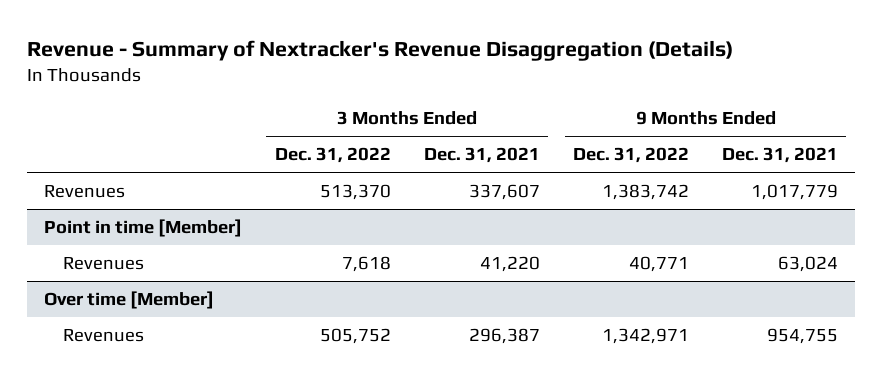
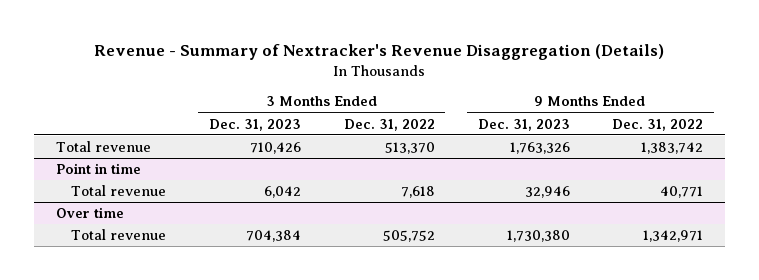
[423,147,540,164] Dec. 31, 2021 -> none
[722,147,839,164] Dec. 31, 2021 -> none
none -> [209,118,302,131] Dec. 31, 2023
none -> [477,118,570,131] Dec. 31, 2023
[43,185,125,199] Revenues -> [55,141,151,153] Total revenue
[43,219,242,238] Point in time [Member] -> [55,163,141,175] Point in time
[63,257,145,271] Revenues -> [71,185,167,197] Total revenue
[43,291,214,310] Over time [Member] -> [55,207,124,219] Over time
[63,329,145,343] Revenues -> [71,229,167,241] Total revenue

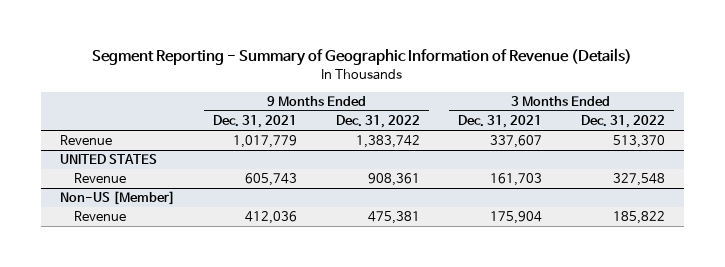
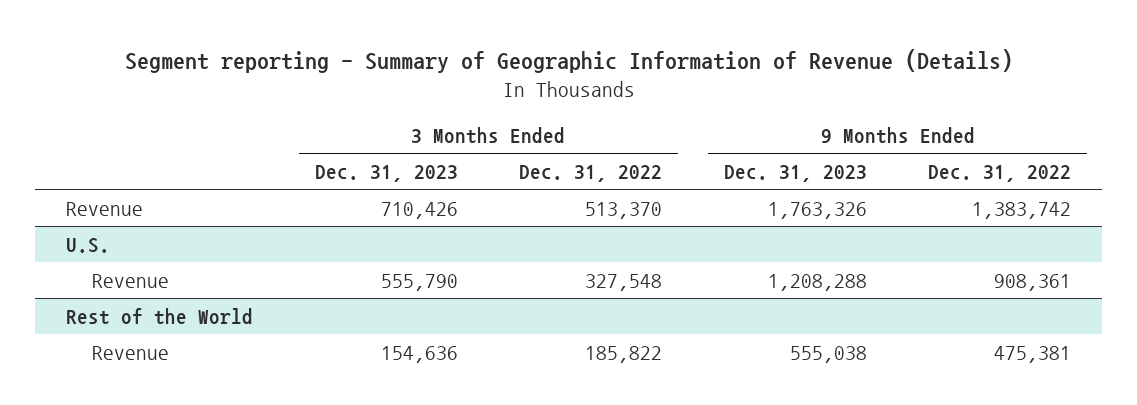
[92,48,633,67] Segment Reporting - Summary of Geographic Information of Revenue (Details) -> [124,48,1013,73] Segment reporting - Summary of Geographic Information of Revenue (Details)
[213,115,298,129] Dec. 31, 2021 -> none
[458,115,543,129] Dec. 31, 2021 -> none
none -> [314,164,458,182] Dec. 31, 2023
none -> [723,164,867,182] Dec. 31, 2023
[60,154,158,165] UNITED STATES -> [65,237,110,253] U.S.
[60,191,176,206] Non-US [Member] -> [65,307,253,325] Rest of the World

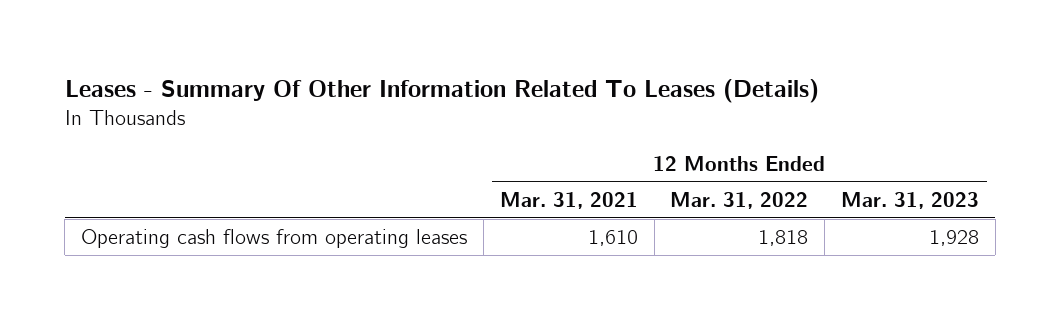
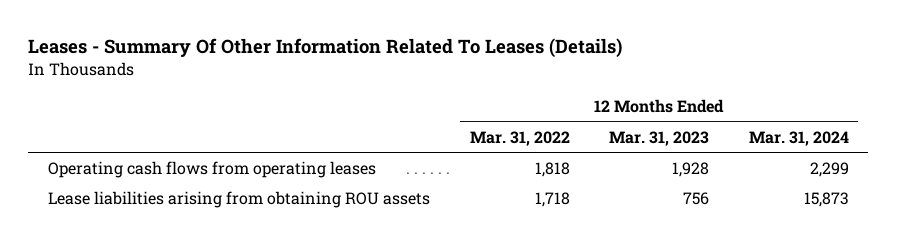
[499,192,638,210] Mar. 31, 2021 -> none
none -> [748,130,849,146] Mar. 31, 2024
none -> [48,191,431,209] Lease liabilities arising from obtaining ROU assets

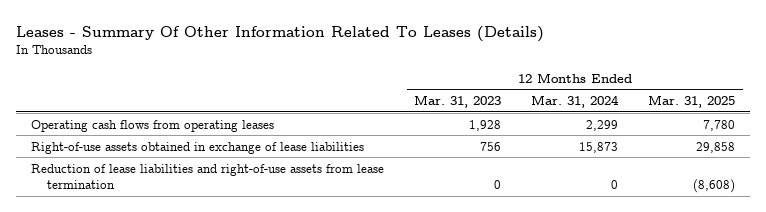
[469,130,570,146] Mar. 31, 2022 -> none
none -> [648,95,736,109] Mar. 31, 2025
[48,191,431,209] Lease liabilities arising from obtaining ROU assets -> [31,141,365,154] Right-of-use assets obtained in exchange of lease liabilities
none -> [31,163,385,190] Reduction of lease liabilities and right-of-use assets from lease termination

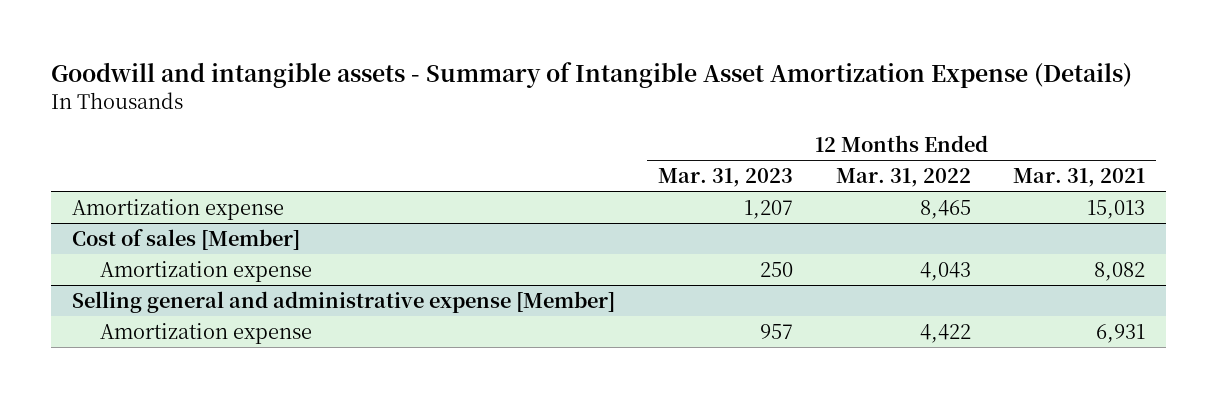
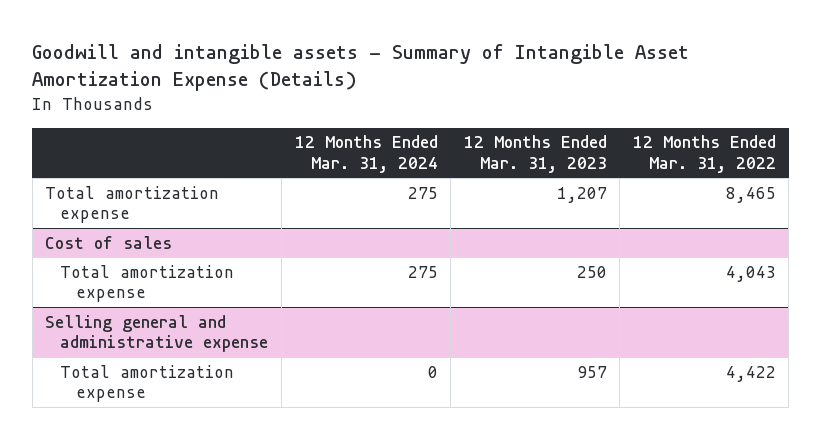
[1013,168,1146,188] Mar. 31, 2021 -> none
none -> [294,135,438,173] 12 Months Ended Mar. 31, 2024
[72,198,285,220] Amortization expense -> [45,185,220,224] Total amortization expense
[72,228,301,250] Cost of sales [Member] -> [45,235,173,249] Cost of sales
[100,260,313,282] Amortization expense -> [60,264,235,303] Total amortization expense
[72,290,616,313] Selling general and administrative expense [Member] -> [45,314,269,353] Selling general and administrative expense
[100,322,313,344] Amortization expense -> [60,364,235,403] Total amortization expense

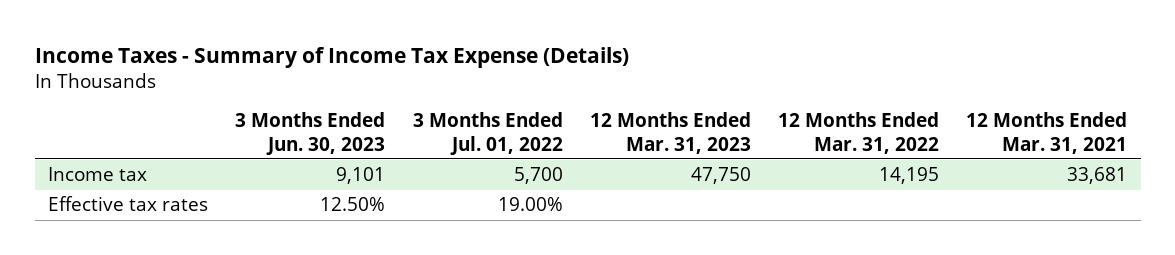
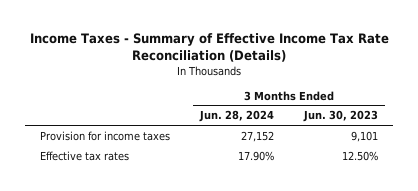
[34,46,629,68] Income Taxes - Summary of Income Tax Expense (Details) -> [30,32,390,62] Income Taxes - Summary of Effective Income Tax Rate Reconciliation (Details)
[412,112,563,155] 3 Months Ended Jul. 01, 2022 -> none
[589,112,751,154] 12 Months Ended Mar. 31, 2023 -> none
[777,112,939,154] 12 Months Ended Mar. 31, 2022 -> none
[966,112,1128,154] 12 Months Ended Mar. 31, 2021 -> none
none -> [199,110,275,123] Jun. 28, 2024
[48,167,148,182] Income tax -> [40,130,171,141] Provision for income taxes

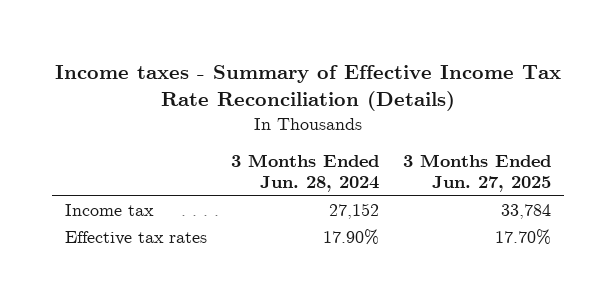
[30,32,390,62] Income Taxes - Summary of Effective Income Tax Rate Reconciliation (Details) -> [54,65,561,112] Income taxes - Summary of Effective Income Tax Rate Reconciliation (Details)
[302,110,378,123] Jun. 30, 2023 -> none
none -> [403,153,552,192] 3 Months Ended Jun. 27, 2025
[40,130,171,141] Provision for income taxes -> [64,203,154,216] Income tax

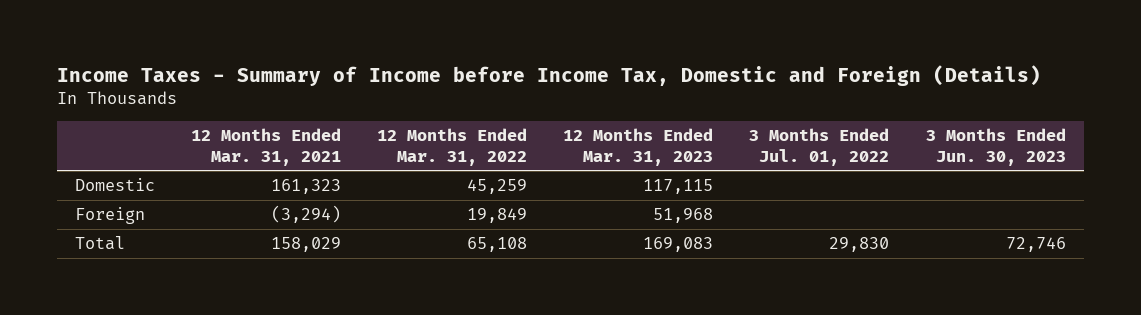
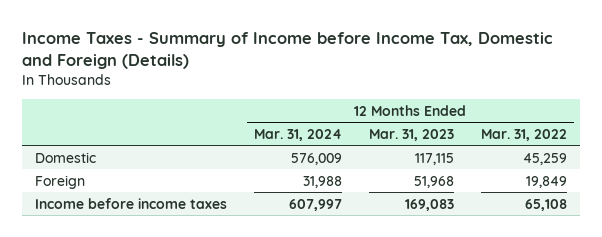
[191,127,342,166] 12 Months Ended Mar. 31, 2021 -> none
[749,127,890,166] 3 Months Ended Jul. 01, 2022 -> none
[925,127,1066,166] 3 Months Ended Jun. 30, 2023 -> none
none -> [254,128,343,141] Mar. 31, 2024
[74,236,125,251] Total -> [35,197,228,209] Income before income taxes

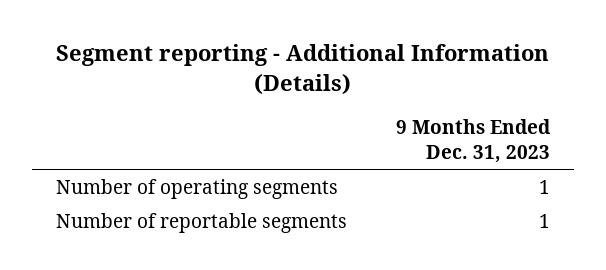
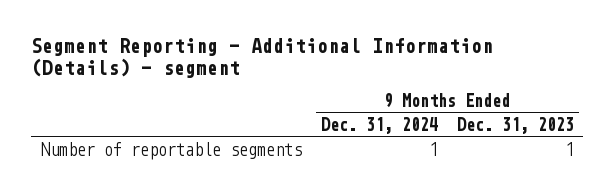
[55,44,549,96] Segment reporting - Additional Information (Details) -> [31,38,494,78] Segment Reporting - Additional Information (Details) - segment
none -> [320,116,438,134] Dec. 31, 2024
[56,179,339,200] Number of operating segments -> none

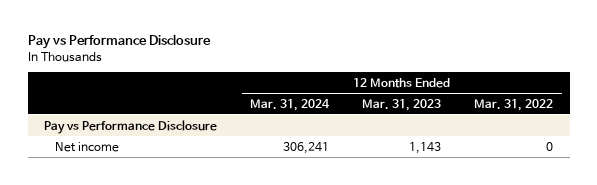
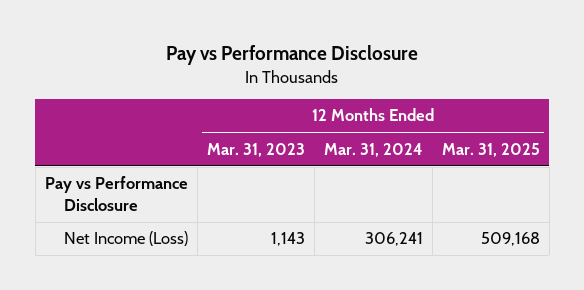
[474,98,554,111] Mar. 31, 2022 -> none
none -> [441,142,540,157] Mar. 31, 2025
[54,141,119,152] Net income -> [63,231,188,247] Net Income (Loss)

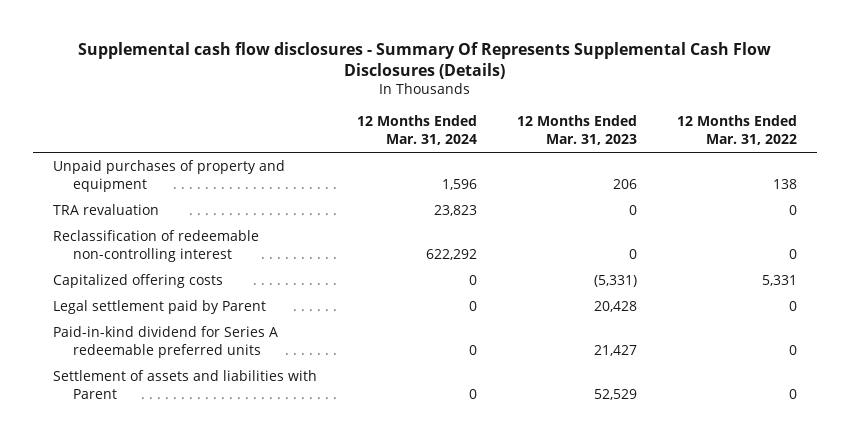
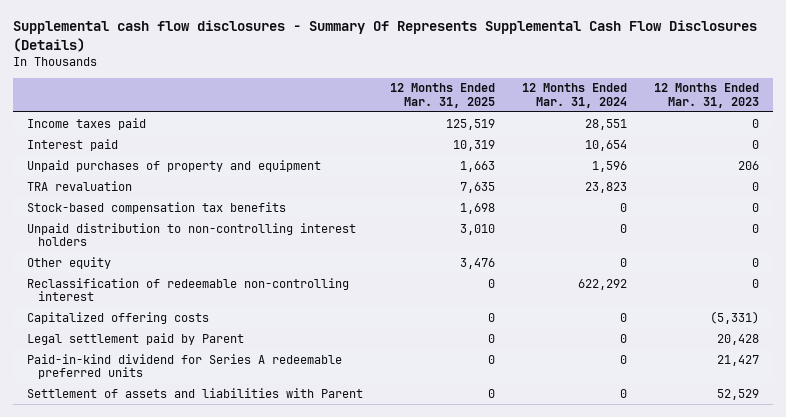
[676,115,797,145] 12 Months Ended Mar. 31, 2022 -> none
none -> [389,83,495,108] 12 Months Ended Mar. 31, 2025
none -> [26,117,146,130] Income taxes paid
none -> [26,138,118,151] Interest paid
none -> [26,201,286,214] Stock-based compensation tax benefits
none -> [26,222,356,247] Unpaid distribution to non-controlling interest holders
none -> [26,256,111,269] Other equity

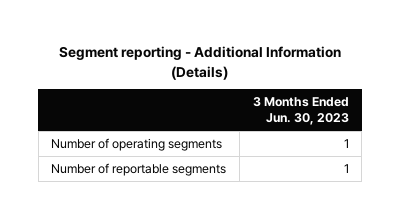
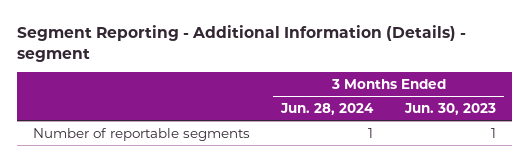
[58,46,341,80] Segment reporting - Additional Information (Details) -> [16,24,466,62] Segment Reporting - Additional Information (Details) - segment
none -> [280,103,375,116] Jun. 28, 2024
[51,138,223,152] Number of operating segments -> none

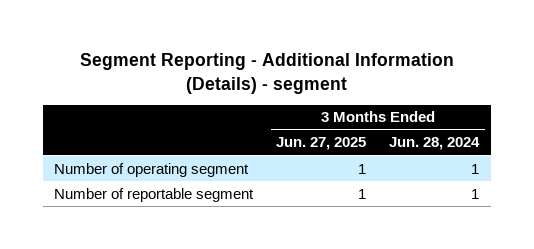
[403,103,496,116] Jun. 30, 2023 -> none
none -> [276,137,367,151] Jun. 27, 2025
none -> [54,162,250,177] Number of operating segment
[32,127,250,141] Number of reportable segments -> [54,187,255,202] Number of reportable segment

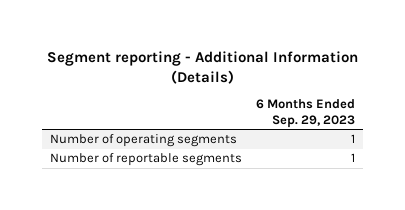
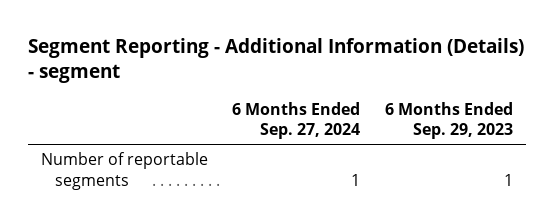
[46,51,358,85] Segment reporting - Additional Information (Details) -> [28,38,525,84] Segment Reporting - Additional Information (Details) - segment
none -> [232,102,361,140] 6 Months Ended Sep. 27, 2024
[49,134,237,148] Number of operating segments -> none

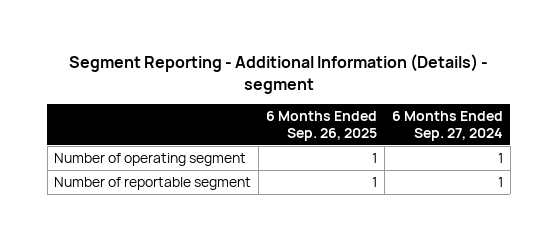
[385,102,514,140] 6 Months Ended Sep. 29, 2023 -> none
none -> [266,110,378,141] 6 Months Ended Sep. 26, 2025
none -> [54,153,247,167] Number of operating segment
[40,152,208,190] Number of reportable segments -> [54,177,252,191] Number of reportable segment

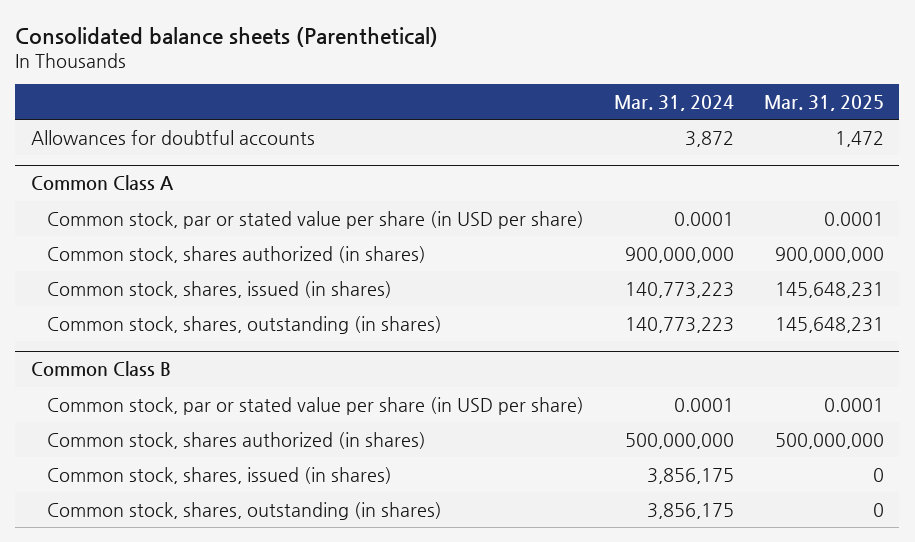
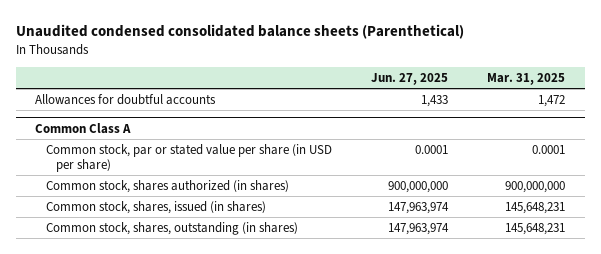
[15,26,439,47] Consolidated balance sheets (Parenthetical) -> [15,24,464,40] Unaudited condensed consolidated balance sheets (Parenthetical)
[613,94,734,111] Mar. 31, 2024 -> none
none -> [370,72,448,85] Jun. 27, 2025
[30,361,171,377] Common Class B -> none
[46,396,584,415] Common stock, par or stated value per share (in USD per share) -> none
[46,431,426,449] Common stock, shares authorized (in shares) -> none
[46,466,392,484] Common stock, shares, issued (in shares) -> none
[46,501,442,520] Common stock, shares, outstanding (in shares) -> none

